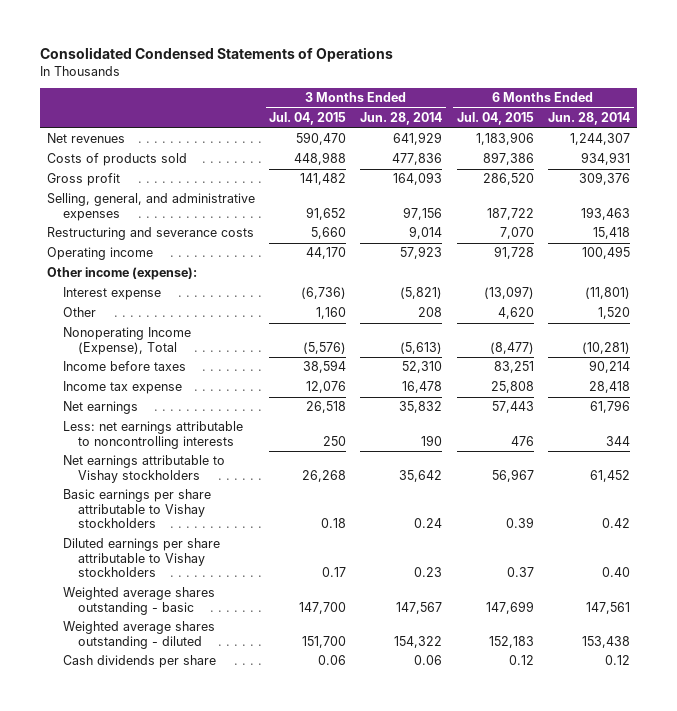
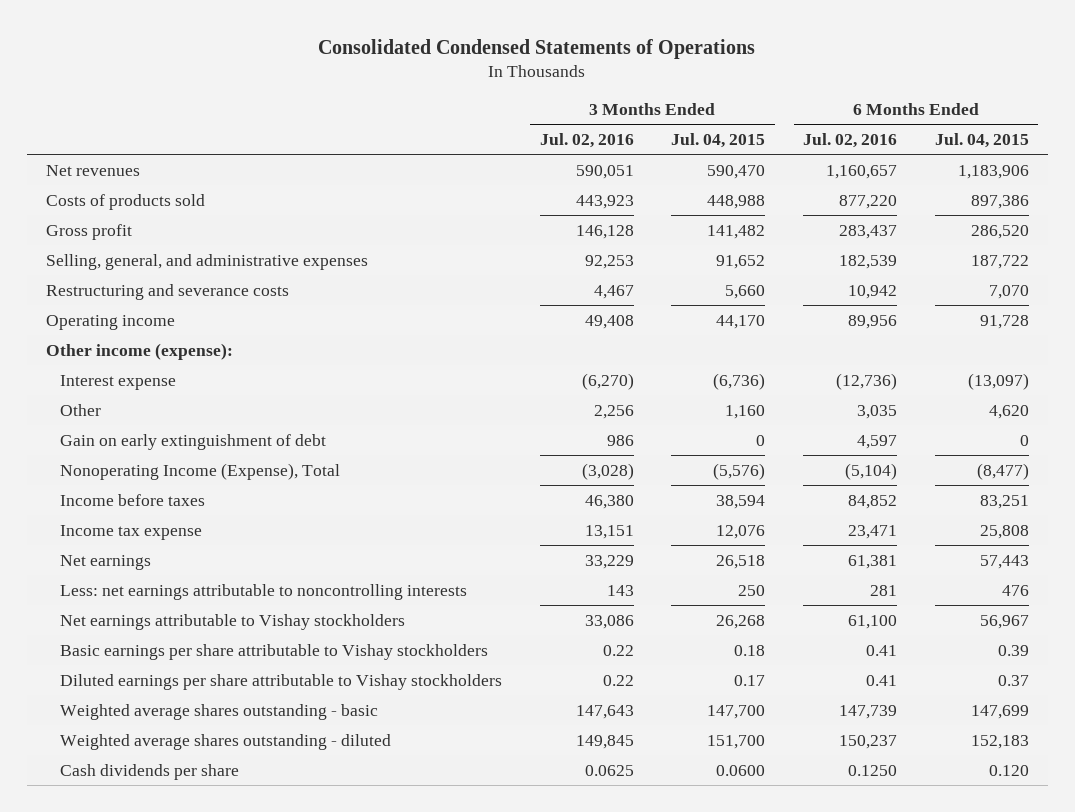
[360,112,443,126] Jun. 28, 2014 -> none
[547,112,630,126] Jun. 28, 2014 -> none
none -> [539,133,634,149] Jul. 02, 2016
none -> [802,133,897,149] Jul. 02, 2016
none -> [59,433,326,450] Gain on early extinguishment of debt
[318,655,347,666] 0.06 -> [716,764,766,776] 0.0600
[508,655,534,666] 0.12 -> [988,764,1029,776] 0.120

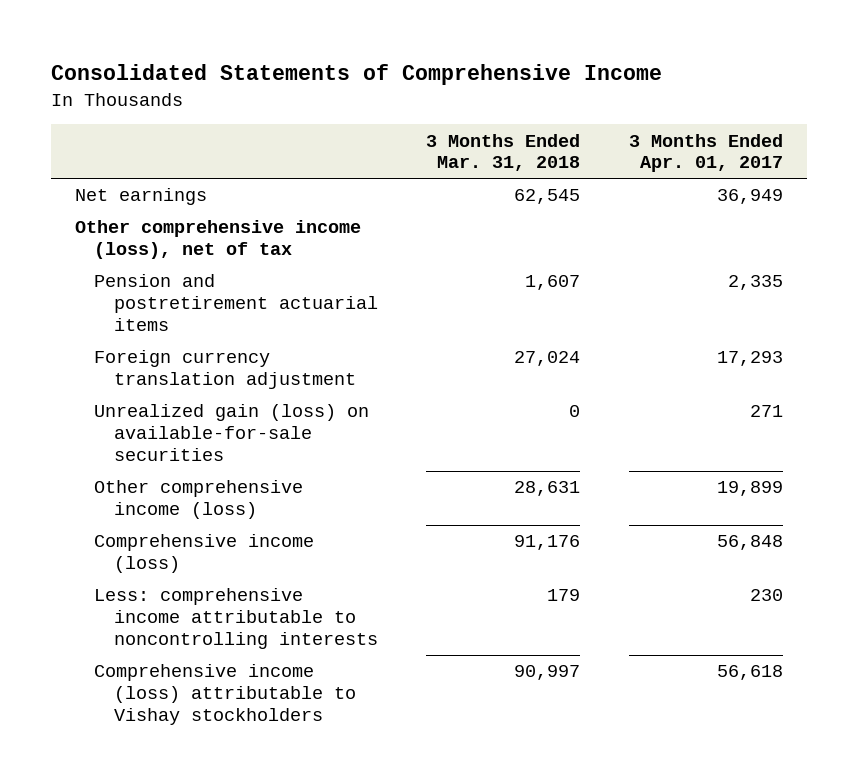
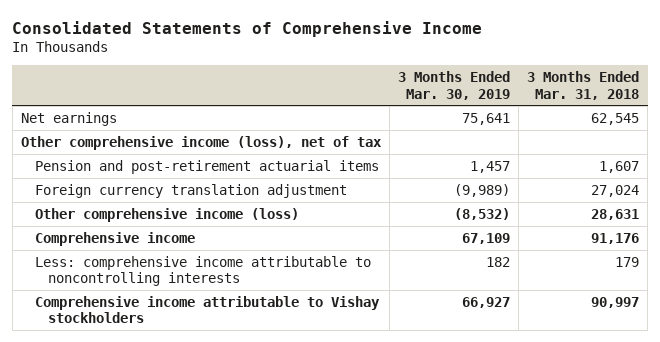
[628,133,783,173] 3 Months Ended Apr. 01, 2017 -> none
none -> [398,71,511,100] 3 Months Ended Mar. 30, 2019
[94,274,378,332] Pension and postretirement actuarial items -> [34,159,379,174] Pension and post-retirement actuarial items
[94,404,370,462] Unrealized gain (loss) on available-for-sale securities -> none
[94,534,315,574] Comprehensive income (loss) -> [34,231,195,246] Comprehensive income
[94,664,356,726] Comprehensive income (loss) attributable to Vishay stockholders -> [34,295,380,324] Comprehensive income attributable to Vishay stockholders

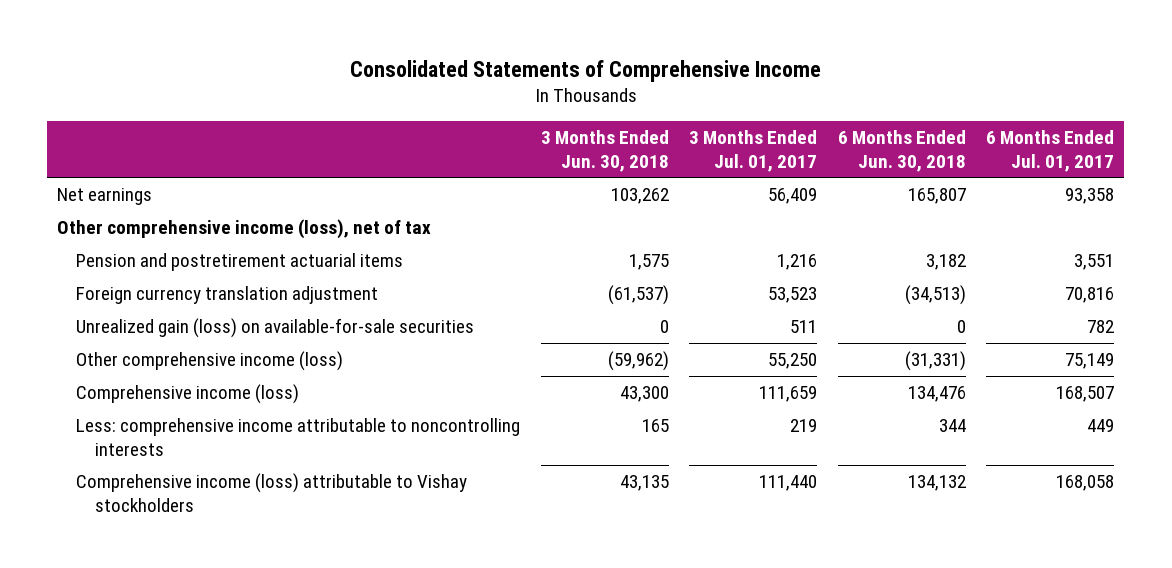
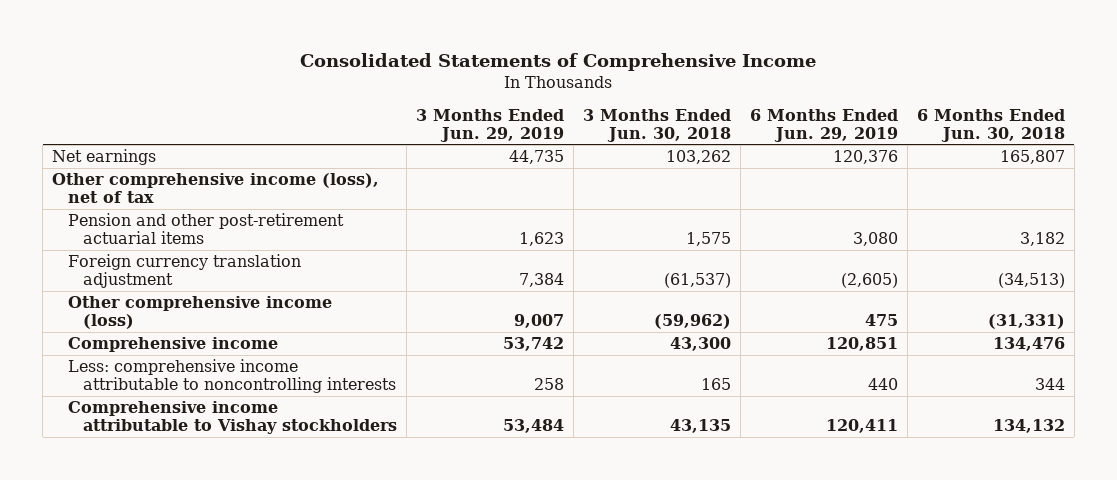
[689,130,818,172] 3 Months Ended Jul. 01, 2017 -> none
[986,130,1115,172] 6 Months Ended Jul. 01, 2017 -> none
none -> [415,108,564,142] 3 Months Ended Jun. 29, 2019
none -> [749,108,898,142] 6 Months Ended Jun. 29, 2019
[76,253,404,272] Pension and postretirement actuarial items -> [67,213,344,245] Pension and other post-retirement actuarial items
[76,318,475,339] Unrealized gain (loss) on available-for-sale securities -> none
[76,384,300,405] Comprehensive income (loss) -> [67,337,278,353] Comprehensive income
[76,473,468,512] Comprehensive income (loss) attributable to Vishay stockholders -> [67,401,397,435] Comprehensive income attributable to Vishay stockholders

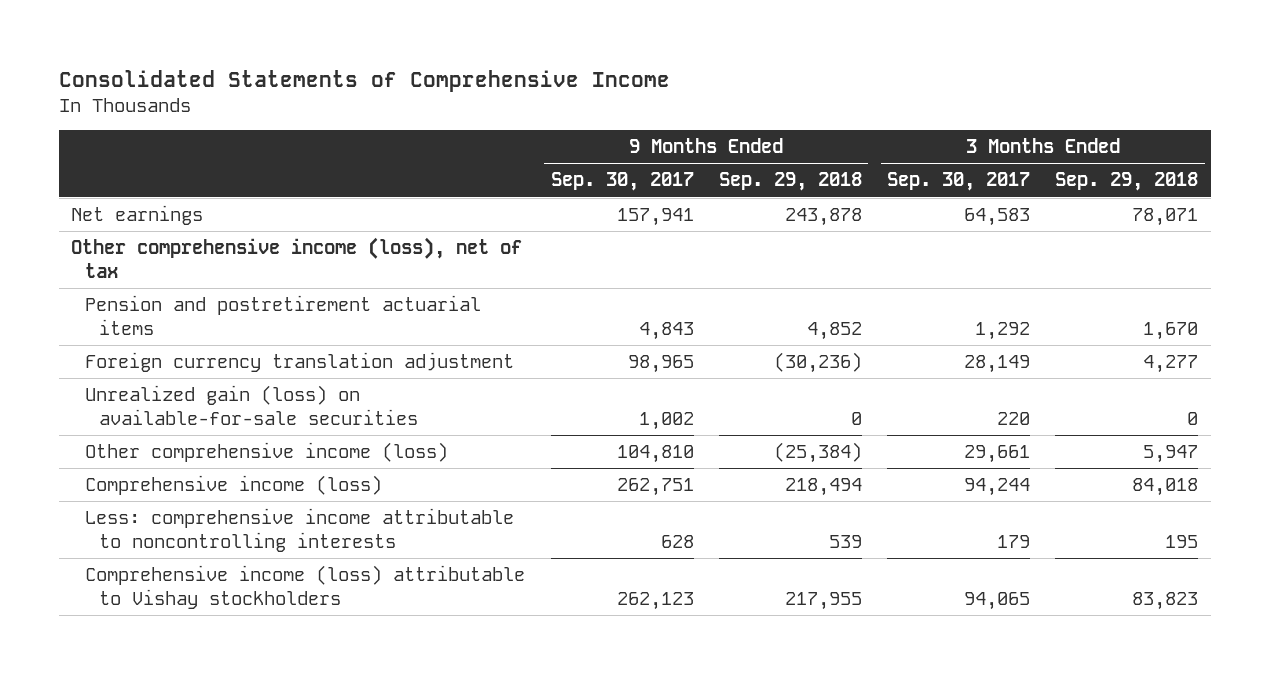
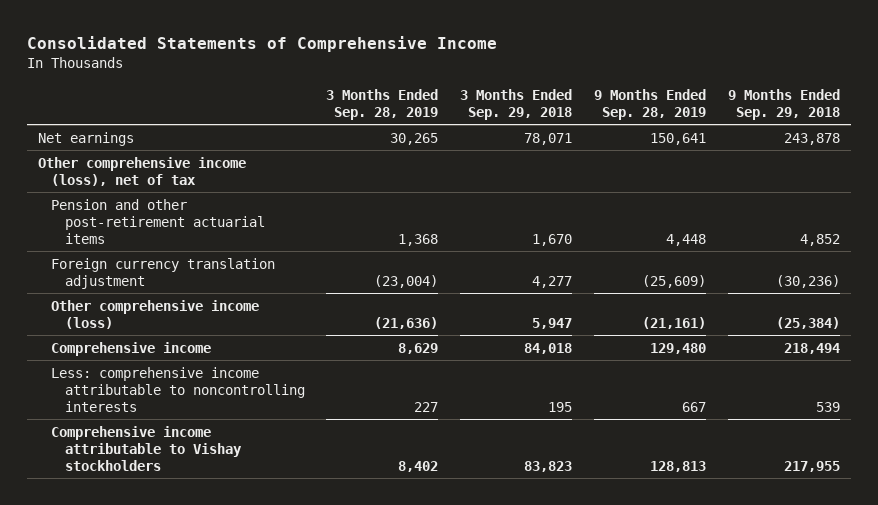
[550,172,694,192] Sep. 30, 2017 -> none
[887,172,1031,192] Sep. 30, 2017 -> none
none -> [326,88,439,120] 3 Months Ended Sep. 28, 2019
none -> [594,88,707,120] 9 Months Ended Sep. 28, 2019
[85,294,482,335] Pension and postretirement actuarial items -> [51,198,265,244] Pension and other post-retirement actuarial items
[85,384,419,425] Unrealized gain (loss) on available-for-sale securities -> none
[85,474,383,495] Comprehensive income (loss) -> [51,341,212,356] Comprehensive income
[85,564,526,609] Comprehensive income (loss) attributable to Vishay stockholders -> [51,425,242,471] Comprehensive income attributable to Vishay stockholders

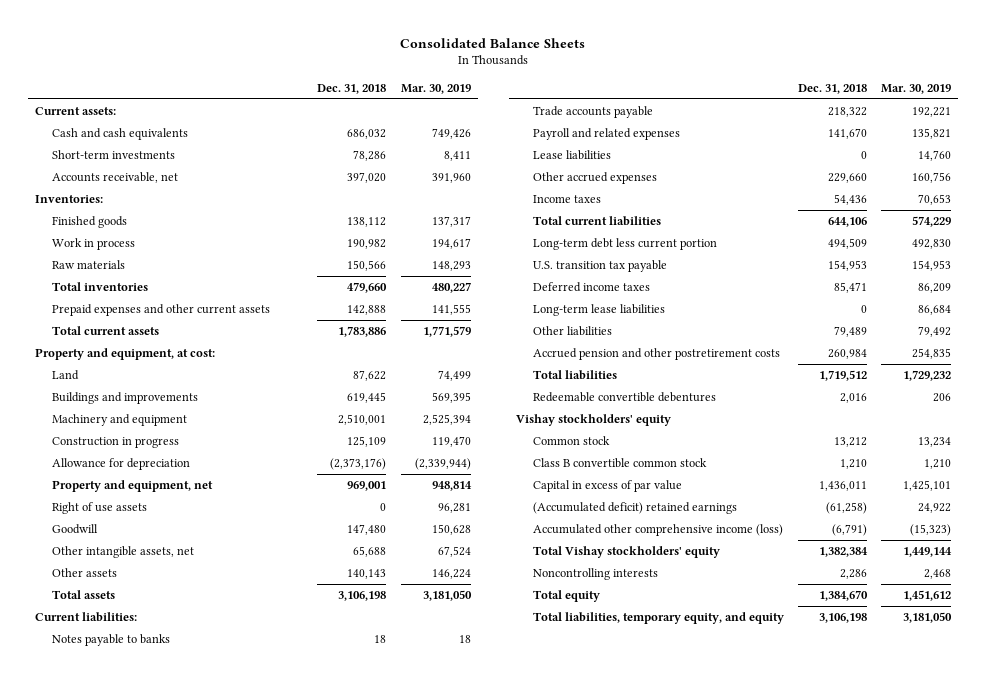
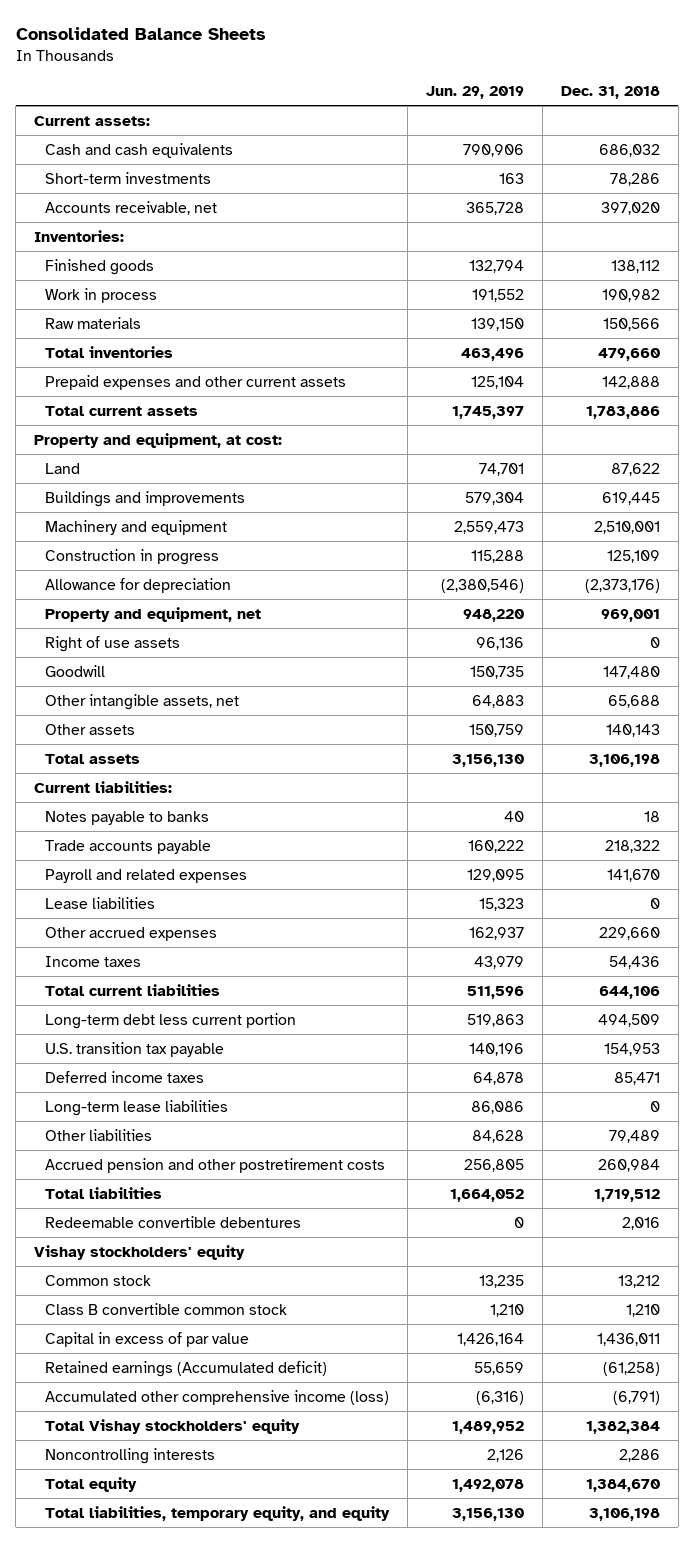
[400,83,471,94] Mar. 30, 2019 -> none
none -> [426,86,525,100] Jun. 29, 2019
[532,501,737,514] (Accumulated deficit) retained earnings -> [45,1360,328,1377] Retained earnings (Accumulated deficit)

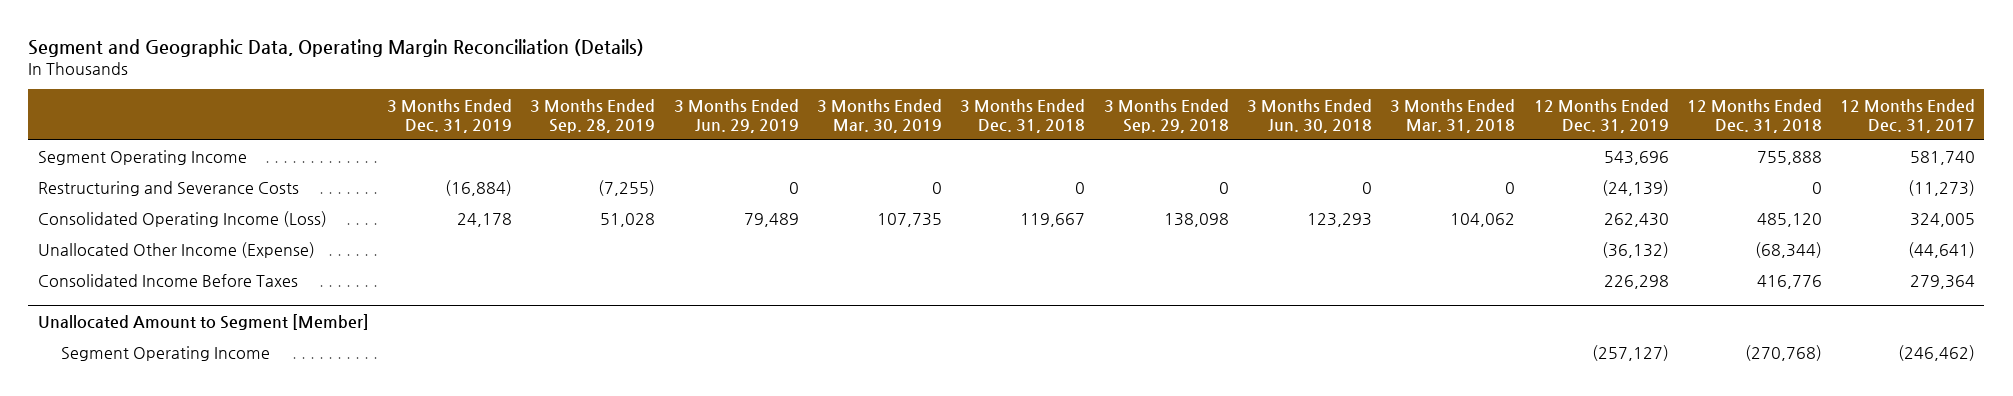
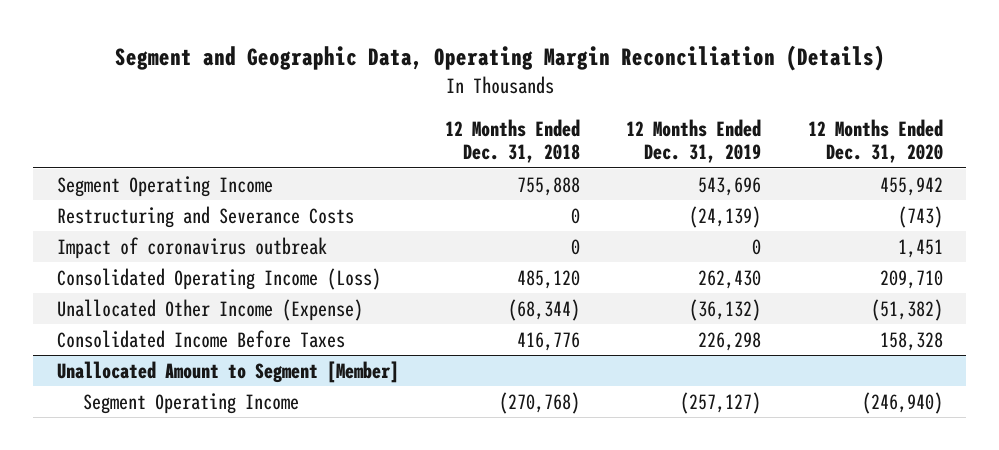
[386,98,512,133] 3 Months Ended Dec. 31, 2019 -> none
[530,98,656,133] 3 Months Ended Sep. 28, 2019 -> none
[673,98,799,133] 3 Months Ended Jun. 29, 2019 -> none
[816,98,942,133] 3 Months Ended Mar. 30, 2019 -> none
[960,98,1086,133] 3 Months Ended Dec. 31, 2018 -> none
[1103,98,1229,133] 3 Months Ended Sep. 29, 2018 -> none
[1246,98,1372,133] 3 Months Ended Jun. 30, 2018 -> none
[1390,98,1516,133] 3 Months Ended Mar. 31, 2018 -> none
[1840,98,1976,133] 12 Months Ended Dec. 31, 2017 -> none
none -> [807,118,943,164] 12 Months Ended Dec. 31, 2020
none -> [56,236,327,259] Impact of coronavirus outbreak

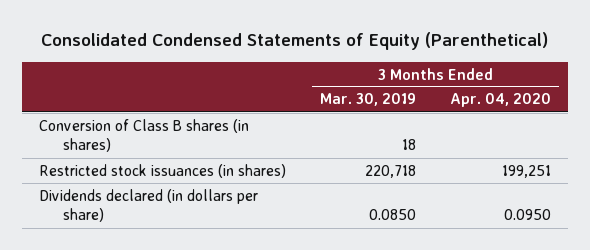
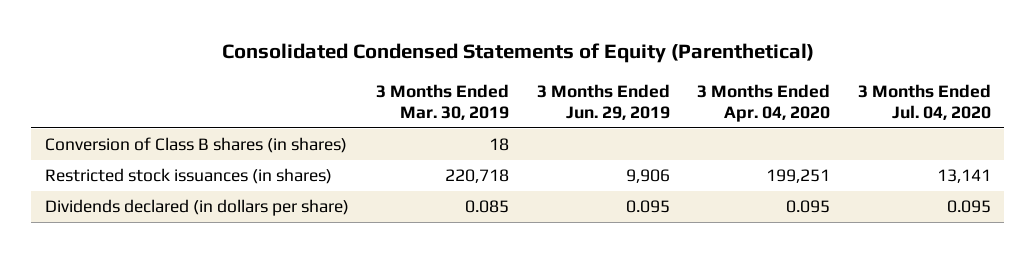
none -> [536,84,670,120] 3 Months Ended Jun. 29, 2019
none -> [857,84,991,120] 3 Months Ended Jul. 04, 2020
[369,209,417,221] 0.0850 -> [465,200,510,214] 0.085
[504,209,552,221] 0.0950 -> [786,200,831,214] 0.095

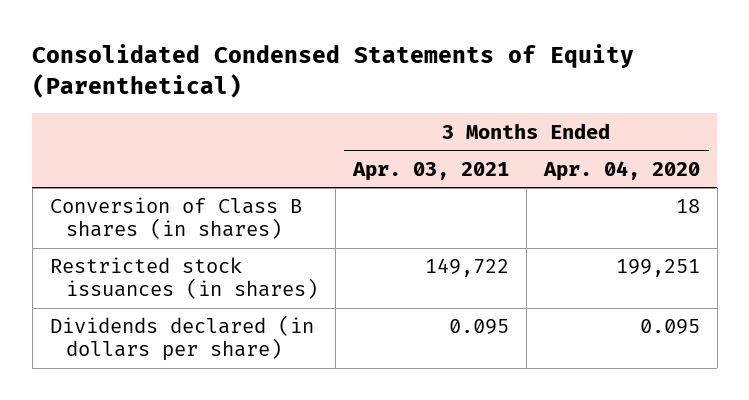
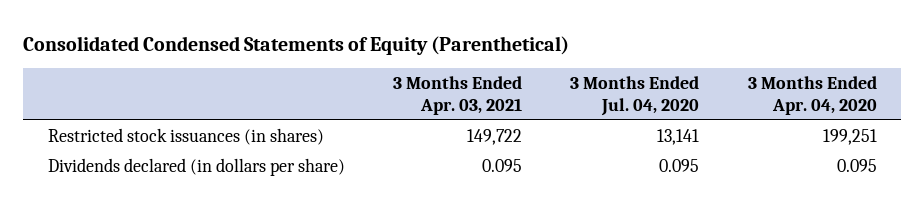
none -> [570,76,700,116] 3 Months Ended Jul. 04, 2020
[49,197,302,240] Conversion of Class B shares (in shares) -> none

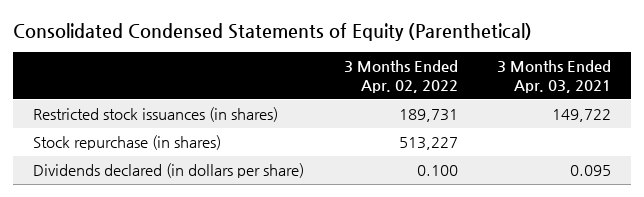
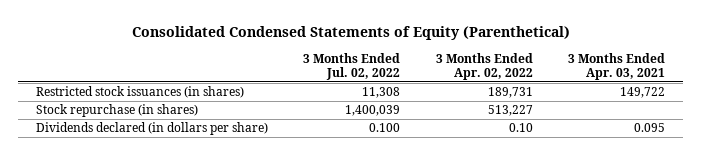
none -> [303,52,401,81] 3 Months Ended Jul. 02, 2022
[416,165,458,177] 0.100 -> [508,123,533,133] 0.10

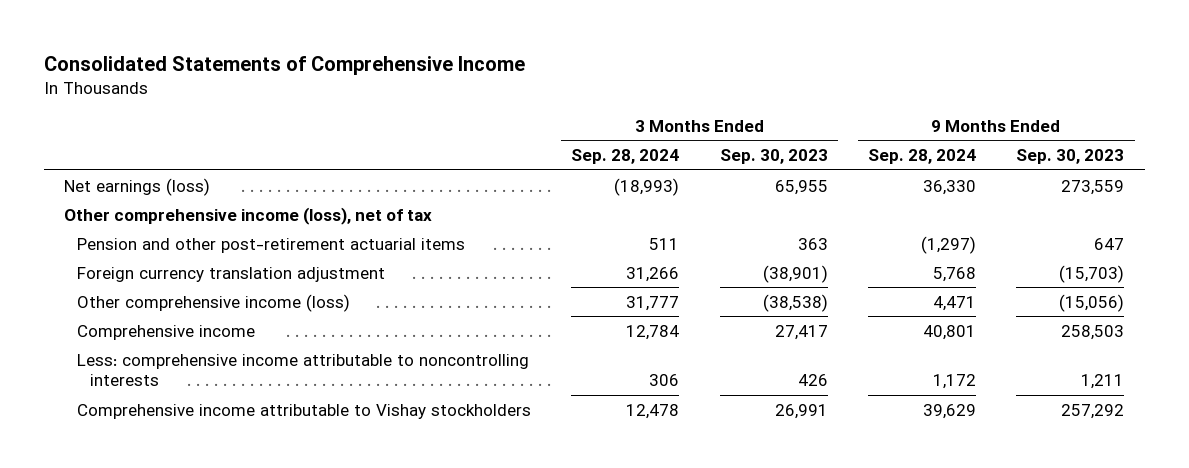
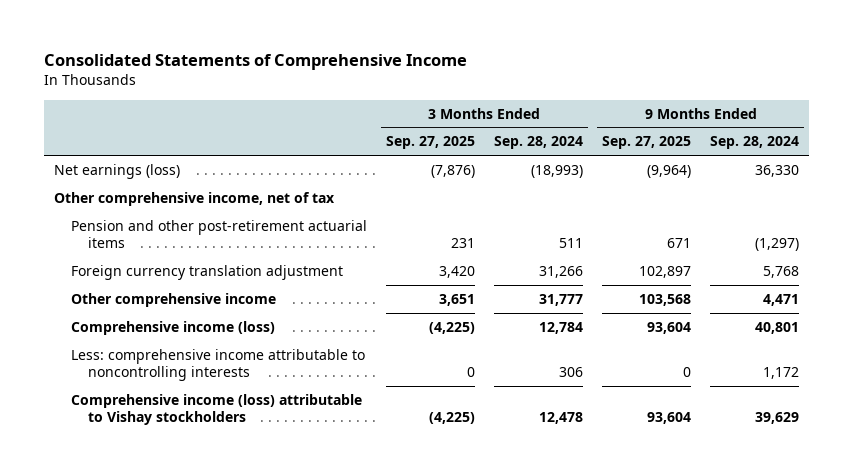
[719,149,828,165] Sep. 30, 2023 -> none
[1016,149,1125,165] Sep. 30, 2023 -> none
none -> [385,136,475,150] Sep. 27, 2025
none -> [602,136,692,150] Sep. 27, 2025
[64,206,433,225] Other comprehensive income (loss), net of tax -> [53,192,335,207] Other comprehensive income, net of tax
[77,293,351,312] Other comprehensive income (loss) -> [70,293,276,308] Other comprehensive income
[77,324,256,340] Comprehensive income -> [70,321,275,336] Comprehensive income (loss)
[77,403,532,419] Comprehensive income attributable to Vishay stockholders -> [70,394,362,426] Comprehensive income (loss) attributable to Vishay stockholders

